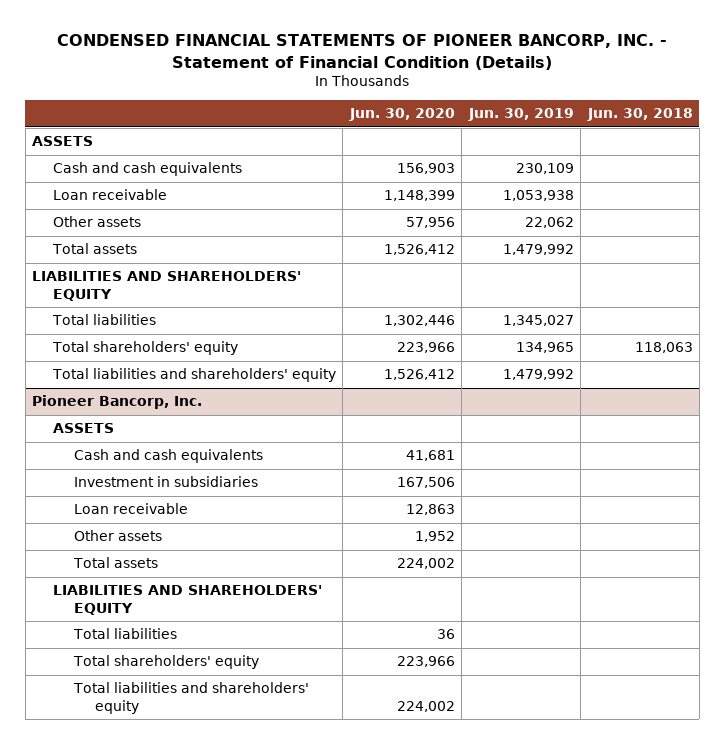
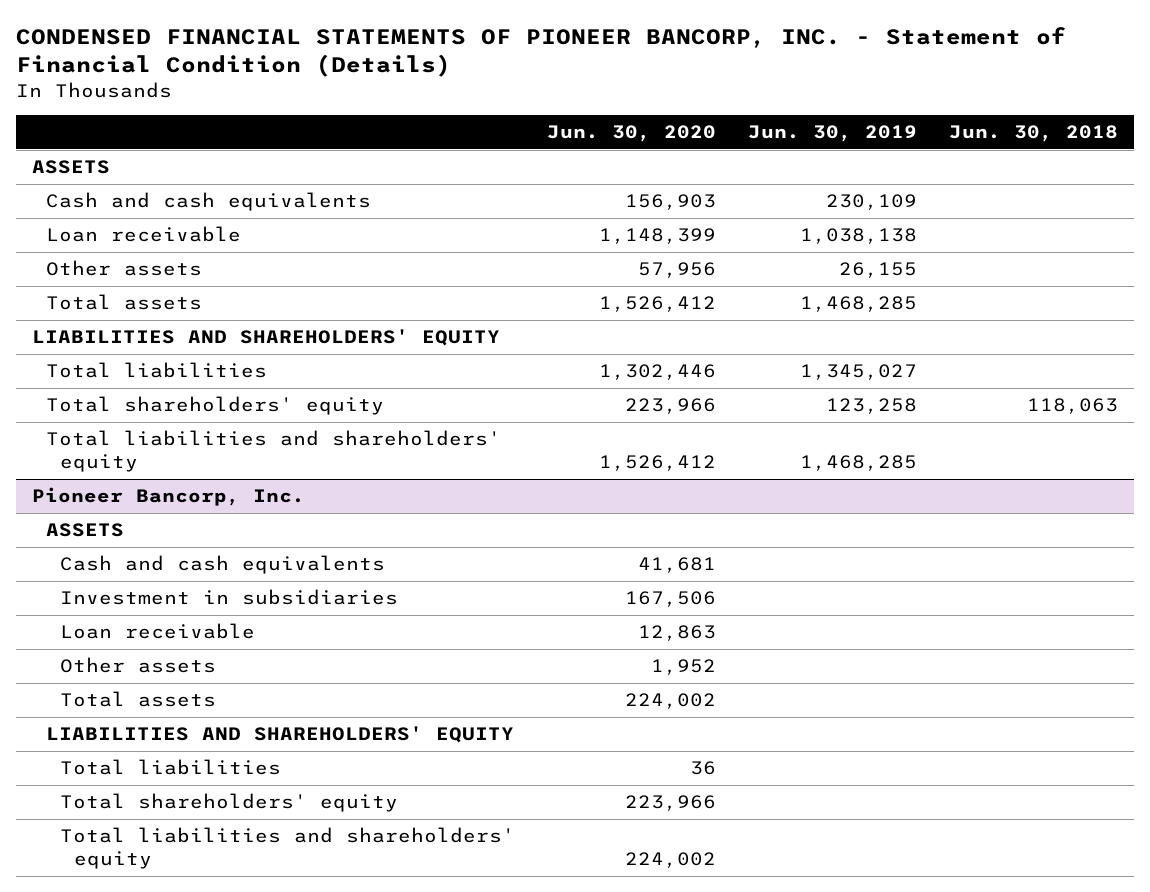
[502,190,574,202] 1,053,938 -> [800,228,918,245] 1,038,138
[524,217,574,229] 22,062 -> [839,262,918,279] 26,155
[502,244,574,256] 1,479,992 -> [800,296,918,313] 1,468,285
[515,342,574,354] 134,965 -> [826,398,918,415] 123,258
[502,369,574,381] 1,479,992 -> [800,455,918,472] 1,468,285

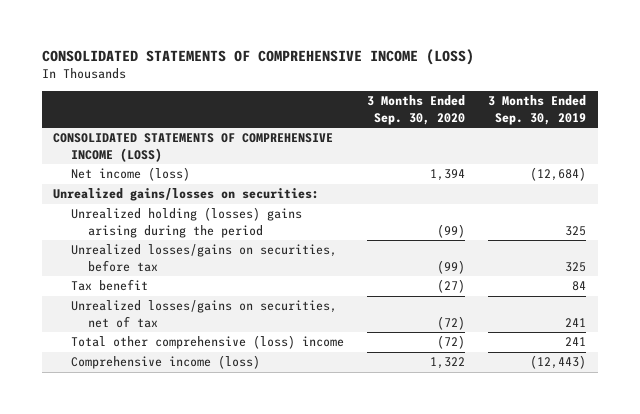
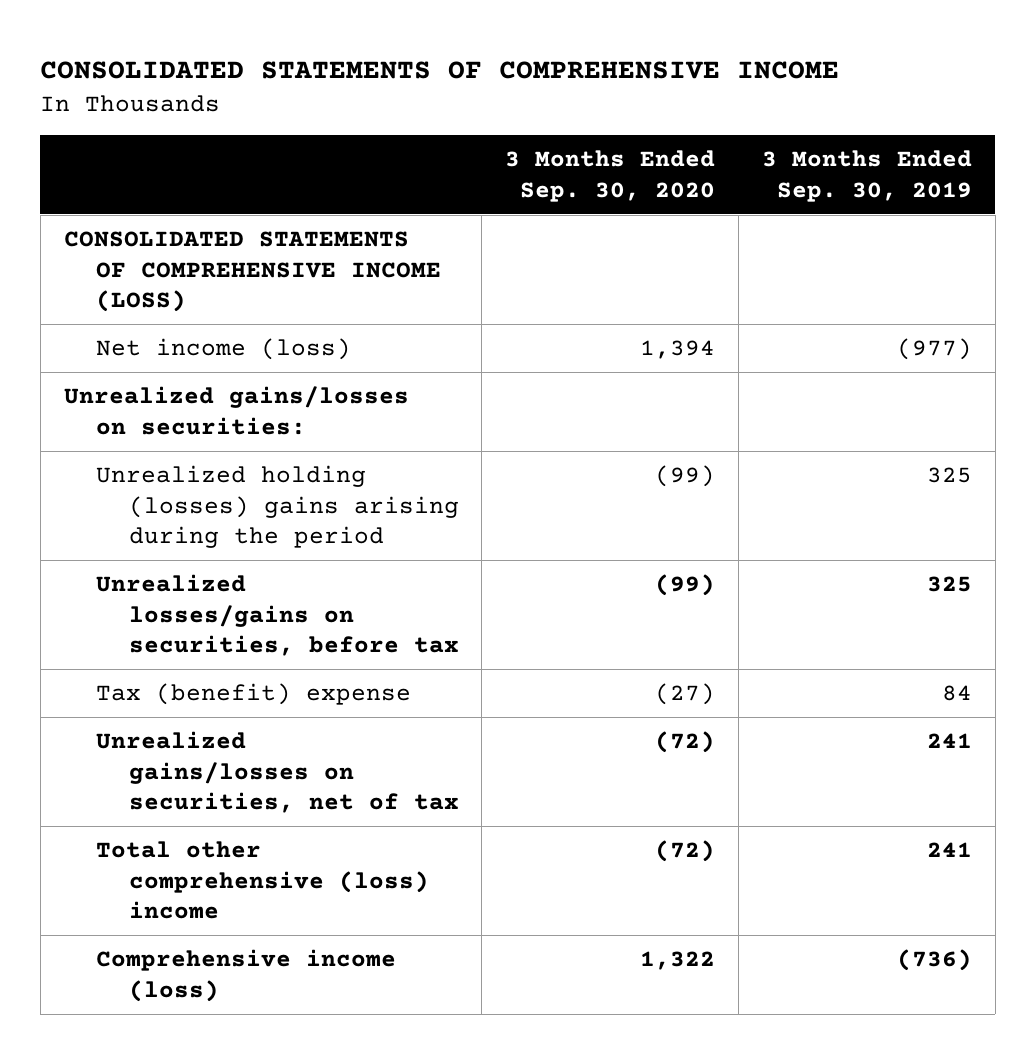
[41,49,474,66] CONSOLIDATED STATEMENTS OF COMPREHENSIVE INCOME (LOSS) -> [40,60,840,79] CONSOLIDATED STATEMENTS OF COMPREHENSIVE INCOME
[530,167,587,182] (12,684) -> [896,338,972,361] (977)
[70,279,148,292] Tax benefit -> [96,683,412,706] Tax (benefit) expense
[70,300,337,328] Unrealized losses/gains on securities, net of tax -> [96,731,459,814] Unrealized gains/losses on securities, net of tax
[530,355,587,370] (12,443) -> [896,949,972,972] (736)

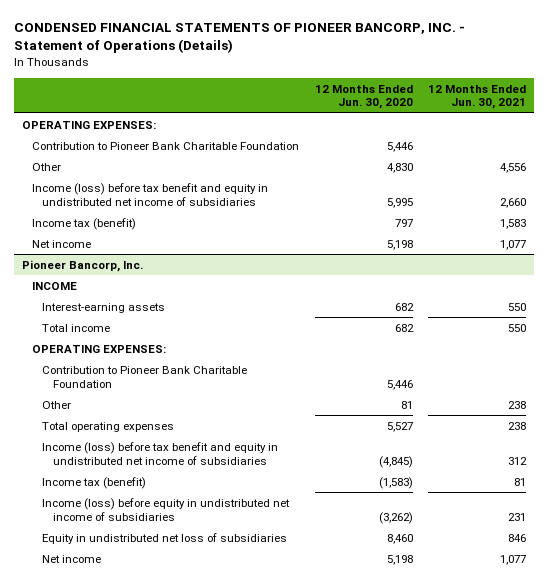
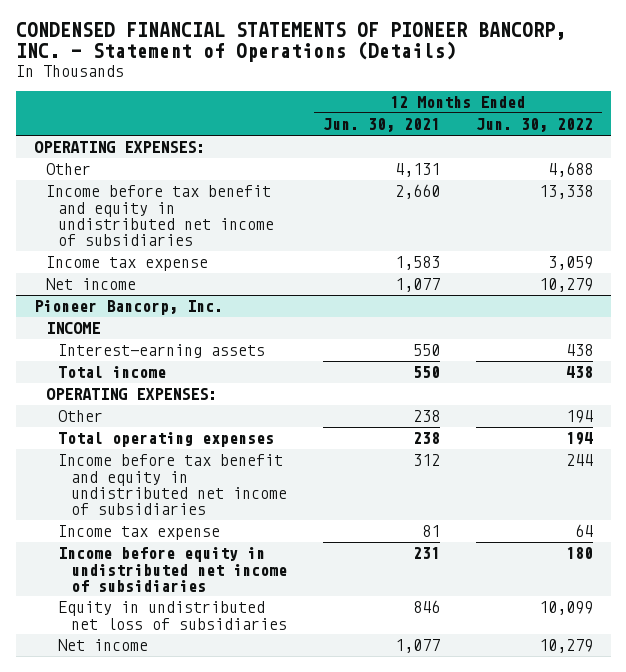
[314,84,413,110] 12 Months Ended Jun. 30, 2020 -> none
none -> [475,118,593,133] Jun. 30, 2022
[32,141,300,150] Contribution to Pioneer Bank Charitable Foundation -> none
[500,162,527,173] 4,556 -> [394,163,440,178] 4,131
[32,182,269,206] Income (loss) before tax benefit and equity in undistributed net income of subsidiaries -> [46,185,275,246] Income before tax benefit and equity in undistributed net income of subsidiaries
[32,217,137,230] Income tax (benefit) -> [46,256,209,272] Income tax expense
[42,365,248,388] Contribution to Pioneer Bank Charitable Foundation -> none
[42,441,279,465] Income (loss) before tax benefit and equity in undistributed net income of subsidiaries -> [58,454,287,515] Income before tax benefit and equity in undistributed net income of subsidiaries
[42,476,147,489] Income tax (benefit) -> [58,525,221,541] Income tax expense
[42,497,291,521] Income (loss) before equity in undistributed net income of subsidiaries -> [58,547,287,592] Income before equity in undistributed net income of subsidiaries

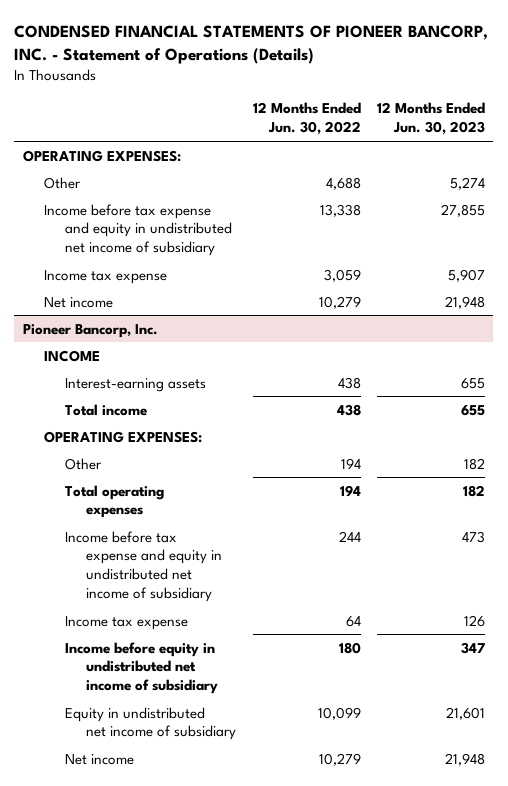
[322,118,440,133] Jun. 30, 2021 -> none
none -> [377,102,486,136] 12 Months Ended Jun. 30, 2023
[46,185,275,246] Income before tax benefit and equity in undistributed net income of subsidiaries -> [43,203,233,257] Income before tax expense and equity in undistributed net income of subsidiary
[58,454,287,515] Income before tax benefit and equity in undistributed net income of subsidiaries -> [65,530,223,603] Income before tax expense and equity in undistributed net income of subsidiary
[58,547,287,592] Income before equity in undistributed net income of subsidiaries -> [65,641,219,695] Income before equity in undistributed net income of subsidiary
[58,601,287,630] Equity in undistributed net loss of subsidiaries -> [65,706,237,741] Equity in undistributed net income of subsidiary

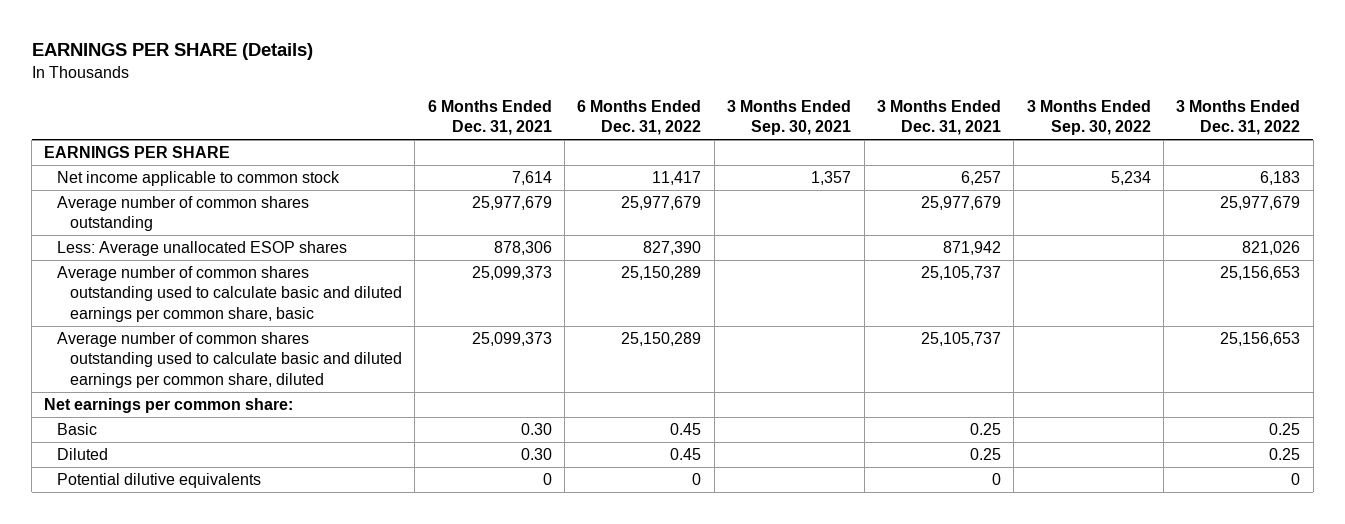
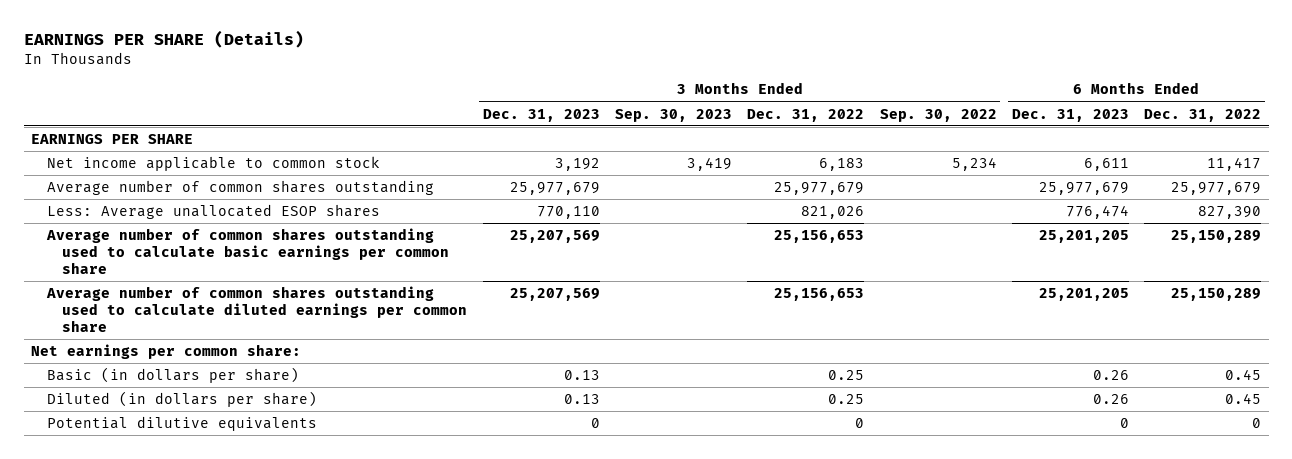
[427,99,552,136] 6 Months Ended Dec. 31, 2021 -> none
[727,99,852,136] 3 Months Ended Sep. 30, 2021 -> none
[876,99,1001,136] 3 Months Ended Dec. 31, 2021 -> none
none -> [482,108,600,122] Dec. 31, 2023
none -> [614,108,732,122] Sep. 30, 2023
none -> [1011,108,1129,122] Dec. 31, 2023
[57,265,402,322] Average number of common shares outstanding used to calculate basic and diluted earnings per common share, basic -> [45,227,450,275] Average number of common shares outstanding used to calculate basic earnings per common share
[57,331,402,388] Average number of common shares outstanding used to calculate basic and diluted earnings per common share, diluted -> [45,285,468,333] Average number of common shares outstanding used to calculate diluted earnings per common share
[57,422,98,435] Basic -> [46,366,299,383] Basic (in dollars per share)
[57,447,109,460] Diluted -> [46,390,317,407] Diluted (in dollars per share)

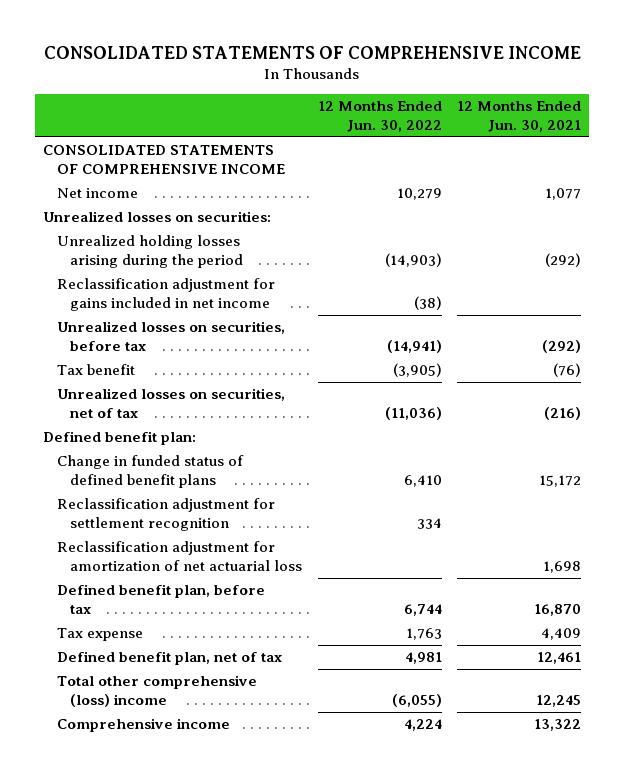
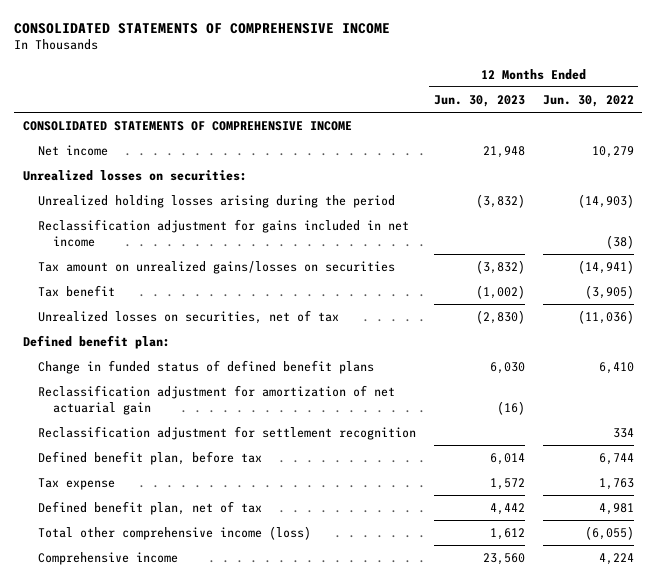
[457,100,582,133] 12 Months Ended Jun. 30, 2021 -> none
none -> [433,94,525,107] Jun. 30, 2023
[56,321,285,352] Unrealized losses on securities, before tax -> [38,260,396,274] Tax amount on unrealized gains/losses on securities
none -> [38,384,396,415] Reclassification adjustment for amortization of net actuarial gain
[56,541,303,572] Reclassification adjustment for amortization of net actuarial loss -> none
[56,675,257,708] Total other comprehensive (loss) income -> [38,525,312,540] Total other comprehensive income (loss)

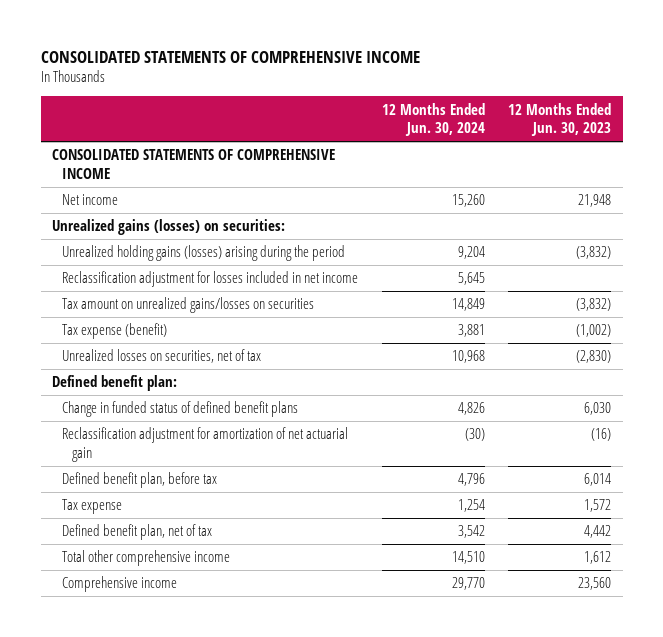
[542,94,634,107] Jun. 30, 2022 -> none
none -> [381,102,485,137] 12 Months Ended Jun. 30, 2024
[22,169,247,181] Unrealized losses on securities: -> [52,219,286,236] Unrealized gains (losses) on securities:
[38,194,396,208] Unrealized holding losses arising during the period -> [62,245,346,262] Unrealized holding gains (losses) arising during the period
[38,218,410,247] Reclassification adjustment for gains included in net income -> [62,271,359,288] Reclassification adjustment for losses included in net income
[38,284,116,297] Tax benefit -> [62,323,168,340] Tax expense (benefit)
[38,425,417,440] Reclassification adjustment for settlement recognition -> none
[38,525,312,540] Total other comprehensive income (loss) -> [62,550,231,567] Total other comprehensive income

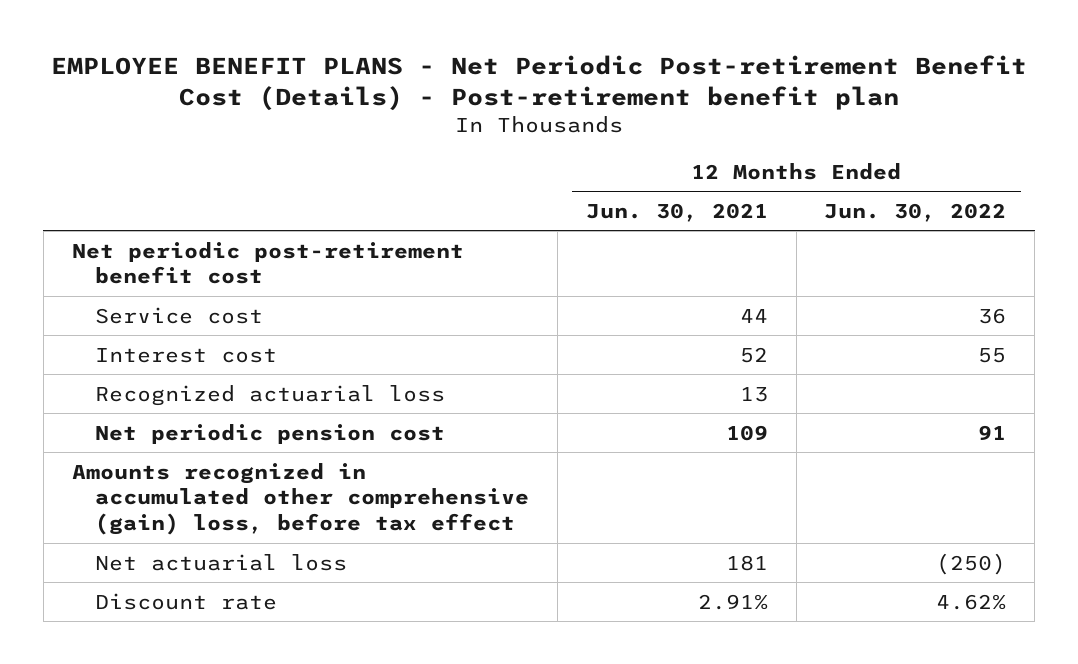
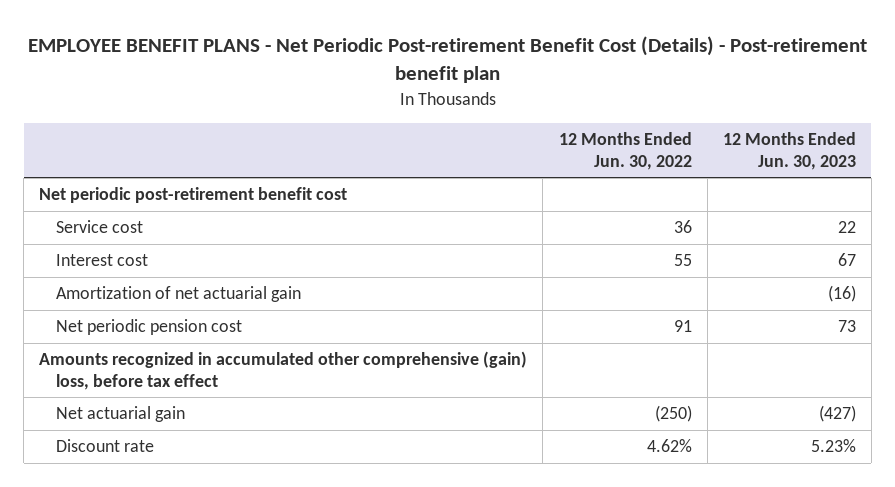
[585,202,768,222] Jun. 30, 2021 -> none
none -> [722,132,856,170] 12 Months Ended Jun. 30, 2023
[95,384,446,406] Recognized actuarial loss -> none
none -> [55,286,301,303] Amortization of net actuarial gain
[95,553,348,571] Net actuarial loss -> [55,406,185,423] Net actuarial gain

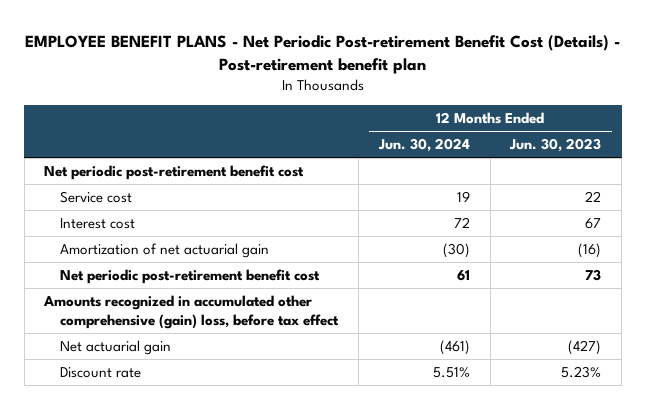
[558,132,692,170] 12 Months Ended Jun. 30, 2022 -> none
none -> [377,137,470,152] Jun. 30, 2024
[55,319,242,336] Net periodic pension cost -> [60,268,321,284] Net periodic post-retirement benefit cost

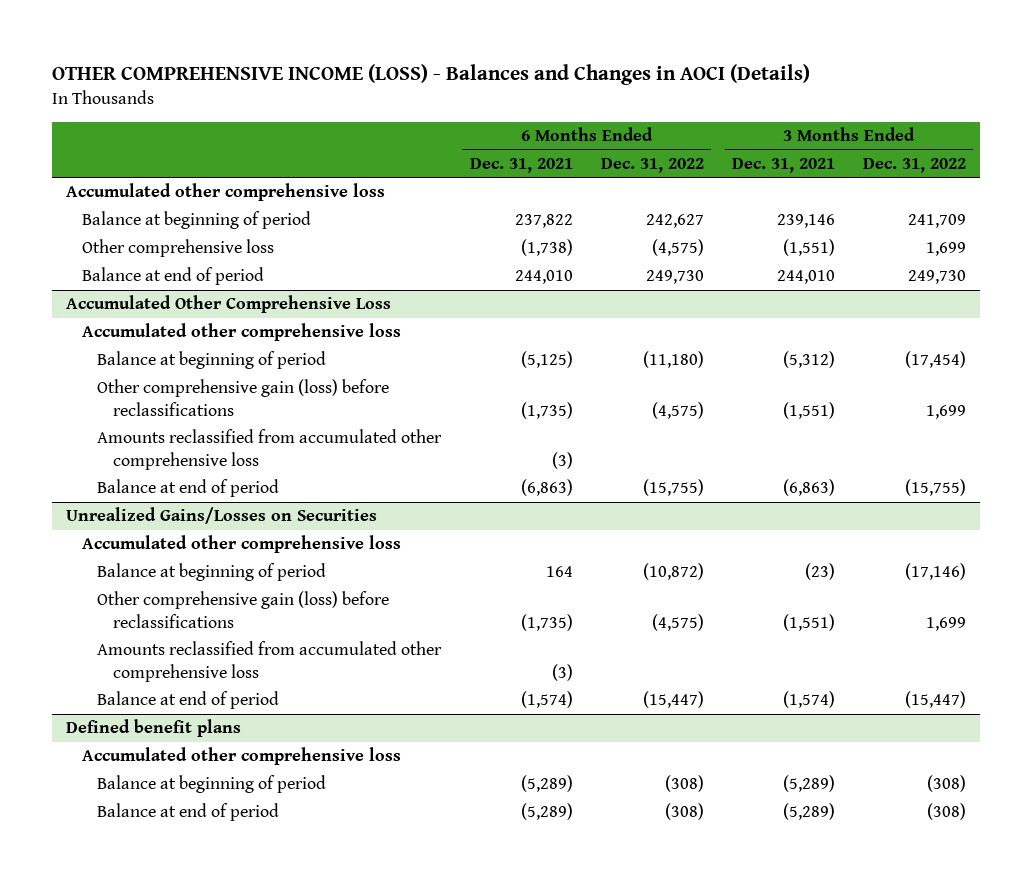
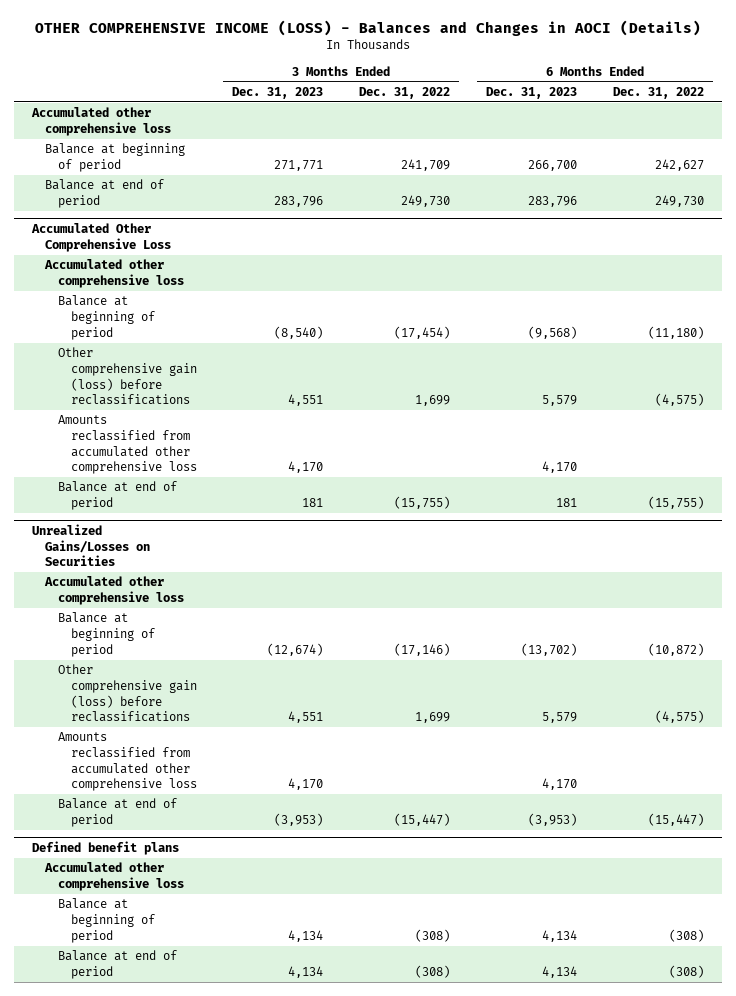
[469,158,573,174] Dec. 31, 2021 -> none
[732,158,836,174] Dec. 31, 2021 -> none
none -> [232,87,324,100] Dec. 31, 2023
none -> [486,87,578,100] Dec. 31, 2023
[81,239,274,258] Other comprehensive loss -> none

